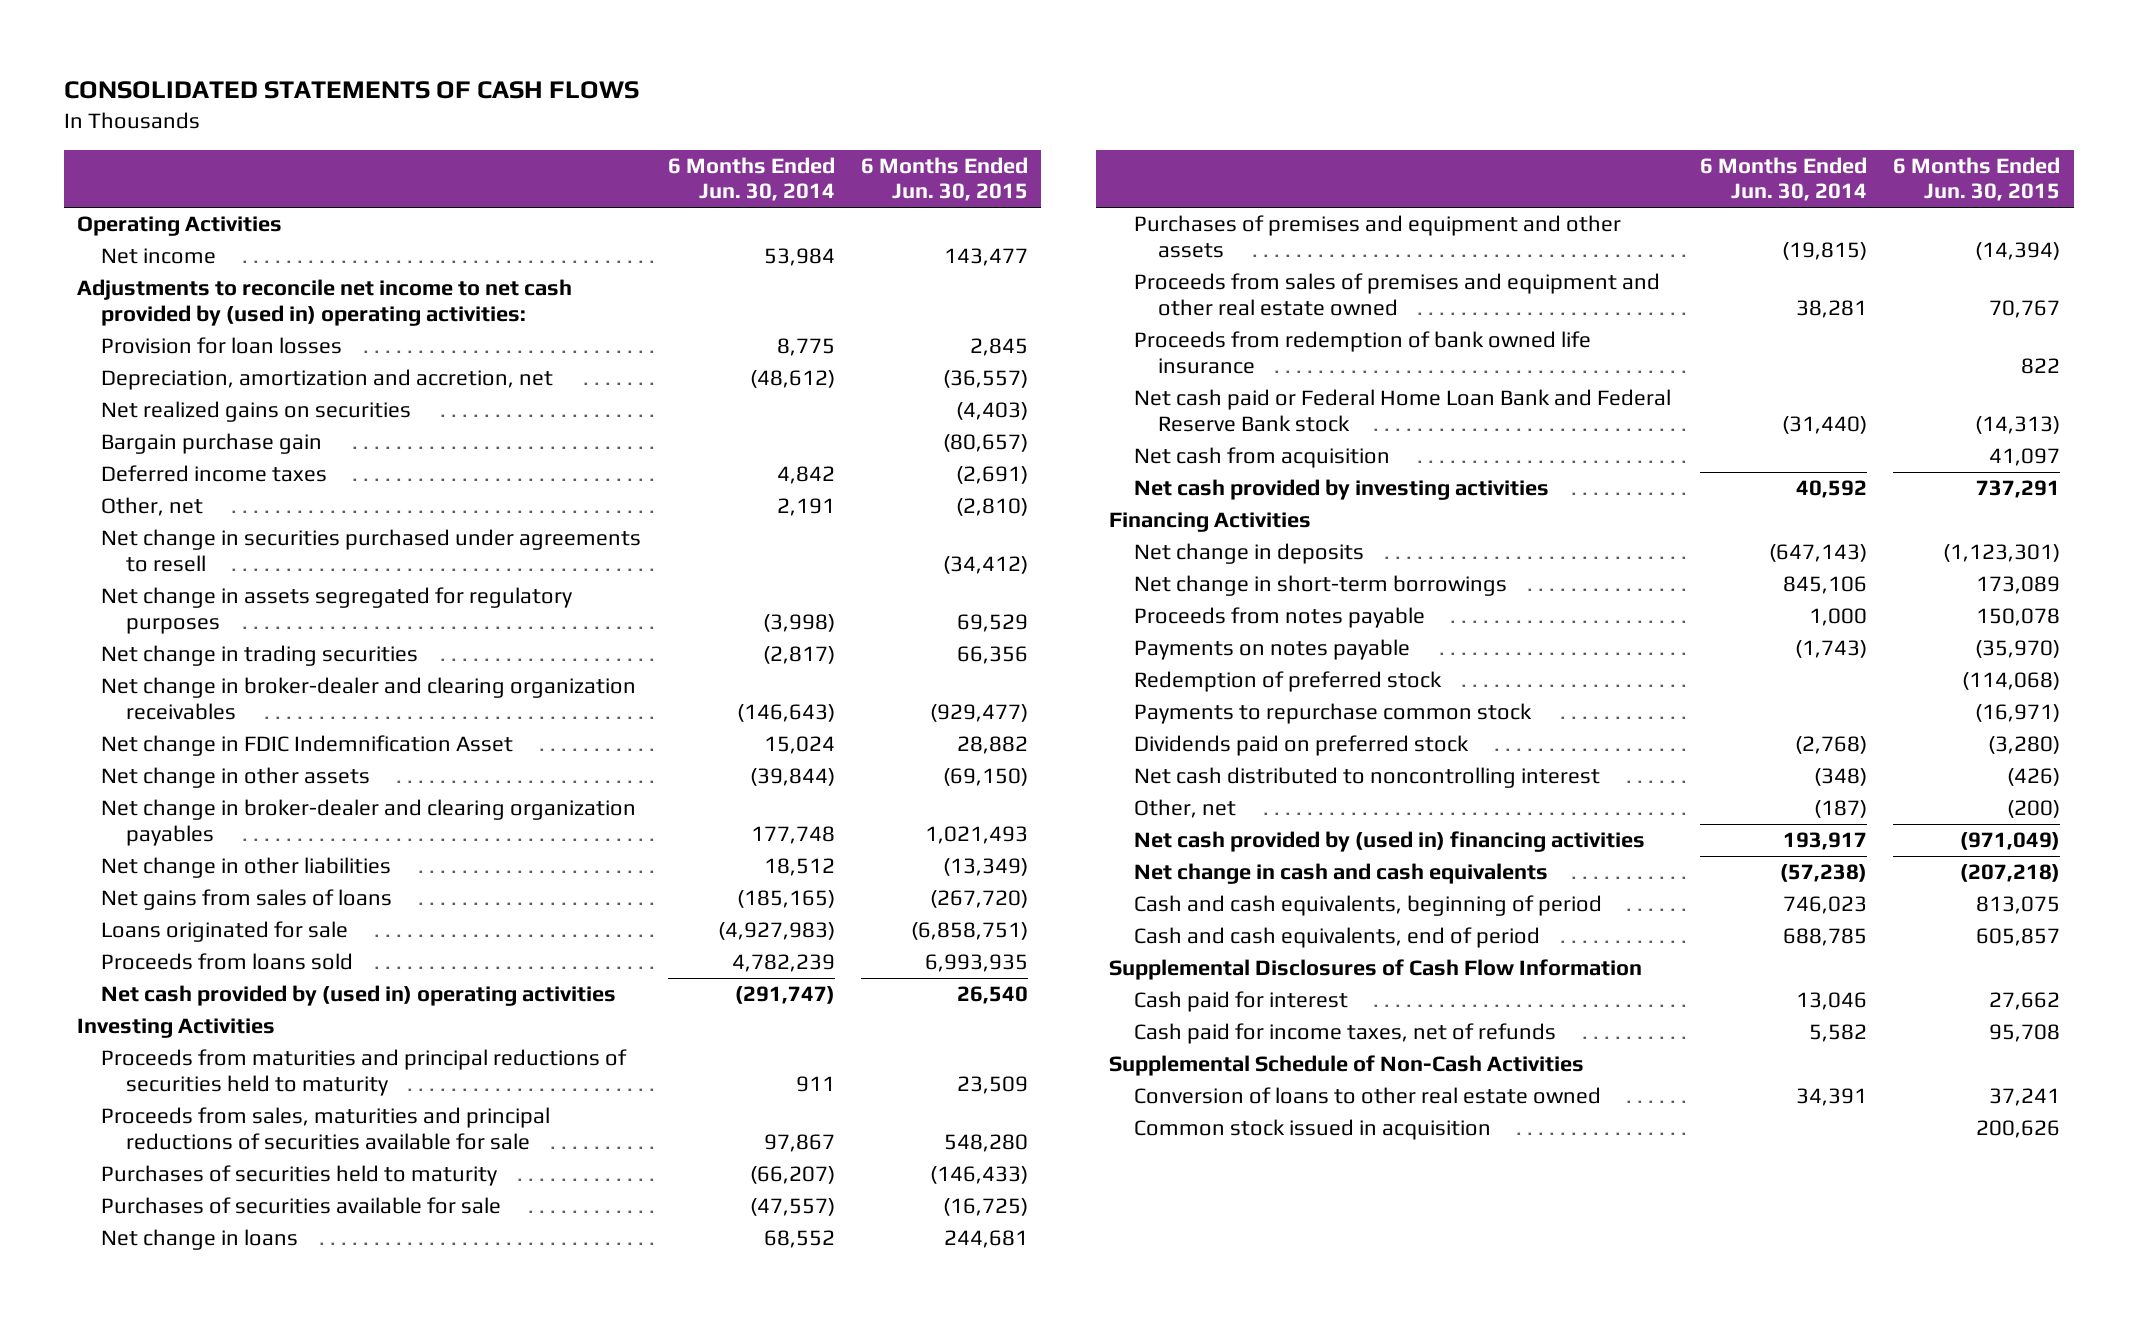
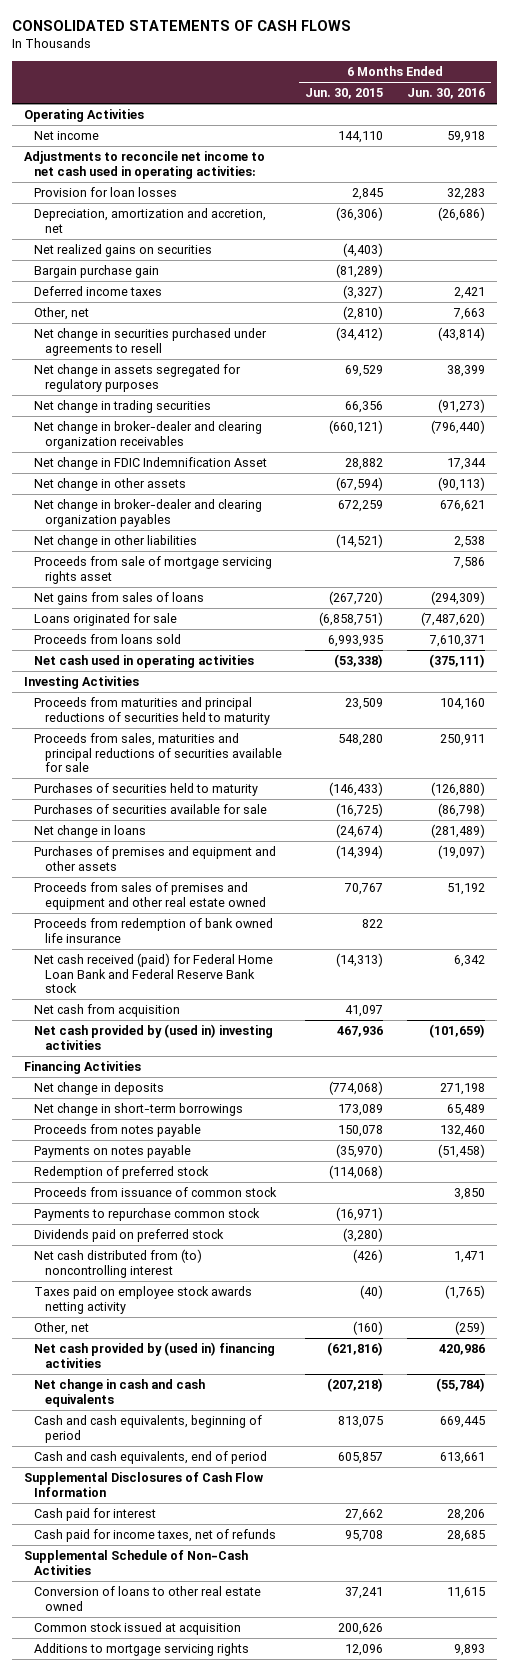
[667,156,835,202] 6 Months Ended Jun. 30, 2014 -> none
none -> [407,88,486,100] Jun. 30, 2016
[944,248,1029,267] 143,477 -> [338,131,384,144] 144,110
[76,279,572,326] Adjustments to reconcile net income to net cash provided by (used in) operating activities: -> [24,151,266,179] Adjustments to reconcile net income to net cash used in operating activities:
[943,370,1029,389] (36,557) -> [336,207,384,222] (36,306)
[943,434,1029,453] (80,657) -> [336,264,384,279] (81,289)
[956,466,1029,485] (2,691) -> [343,285,384,300] (3,327)
[930,703,1029,722] (929,477) -> [329,420,384,435] (660,121)
[943,768,1029,787] (69,150) -> [336,477,384,492] (67,594)
[925,825,1029,844] 1,021,493 -> [338,500,384,513] 672,259
[943,858,1029,877] (13,349) -> [336,534,384,549] (14,521)
none -> [34,556,273,584] Proceeds from sale of mortgage servicing rights asset
[101,985,617,1007] Net cash provided by (used in) operating activities -> [34,655,255,669] Net cash used in operating activities
[957,986,1029,1005] 26,540 -> [334,654,384,669] (53,338)
[944,1230,1029,1249] 244,681 -> [336,824,384,839] (24,674)
[1133,389,1671,432] Net cash paid or Federal Home Loan Bank and Federal Reserve Bank stock -> [34,953,274,993] Net cash received (paid) for Federal Home Loan Bank and Federal Reserve Bank stock
[1133,479,1549,501] Net cash provided by investing activities -> [34,1024,274,1050] Net cash provided by (used in) investing activities
[1976,480,2061,499] 737,291 -> [337,1026,384,1038] 467,936
[1943,544,2061,563] (1,123,301) -> [329,1081,384,1096] (774,068)
none -> [34,1187,278,1198] Proceeds from issuance of common stock
[1133,767,1600,789] Net cash distributed to noncontrolling interest -> [34,1249,203,1278] Net cash distributed from (to) noncontrolling interest
none -> [34,1286,253,1314] Taxes paid on employee stock awards netting activity
[2007,800,2061,819] (200) -> [353,1321,384,1336] (160)
[1960,832,2061,851] (971,049) -> [327,1342,384,1357] (621,816)
[1133,1119,1491,1141] Common stock issued in acquisition -> [34,1622,242,1636] Common stock issued at acquisition
none -> [34,1643,250,1657] Additions to mortgage servicing rights

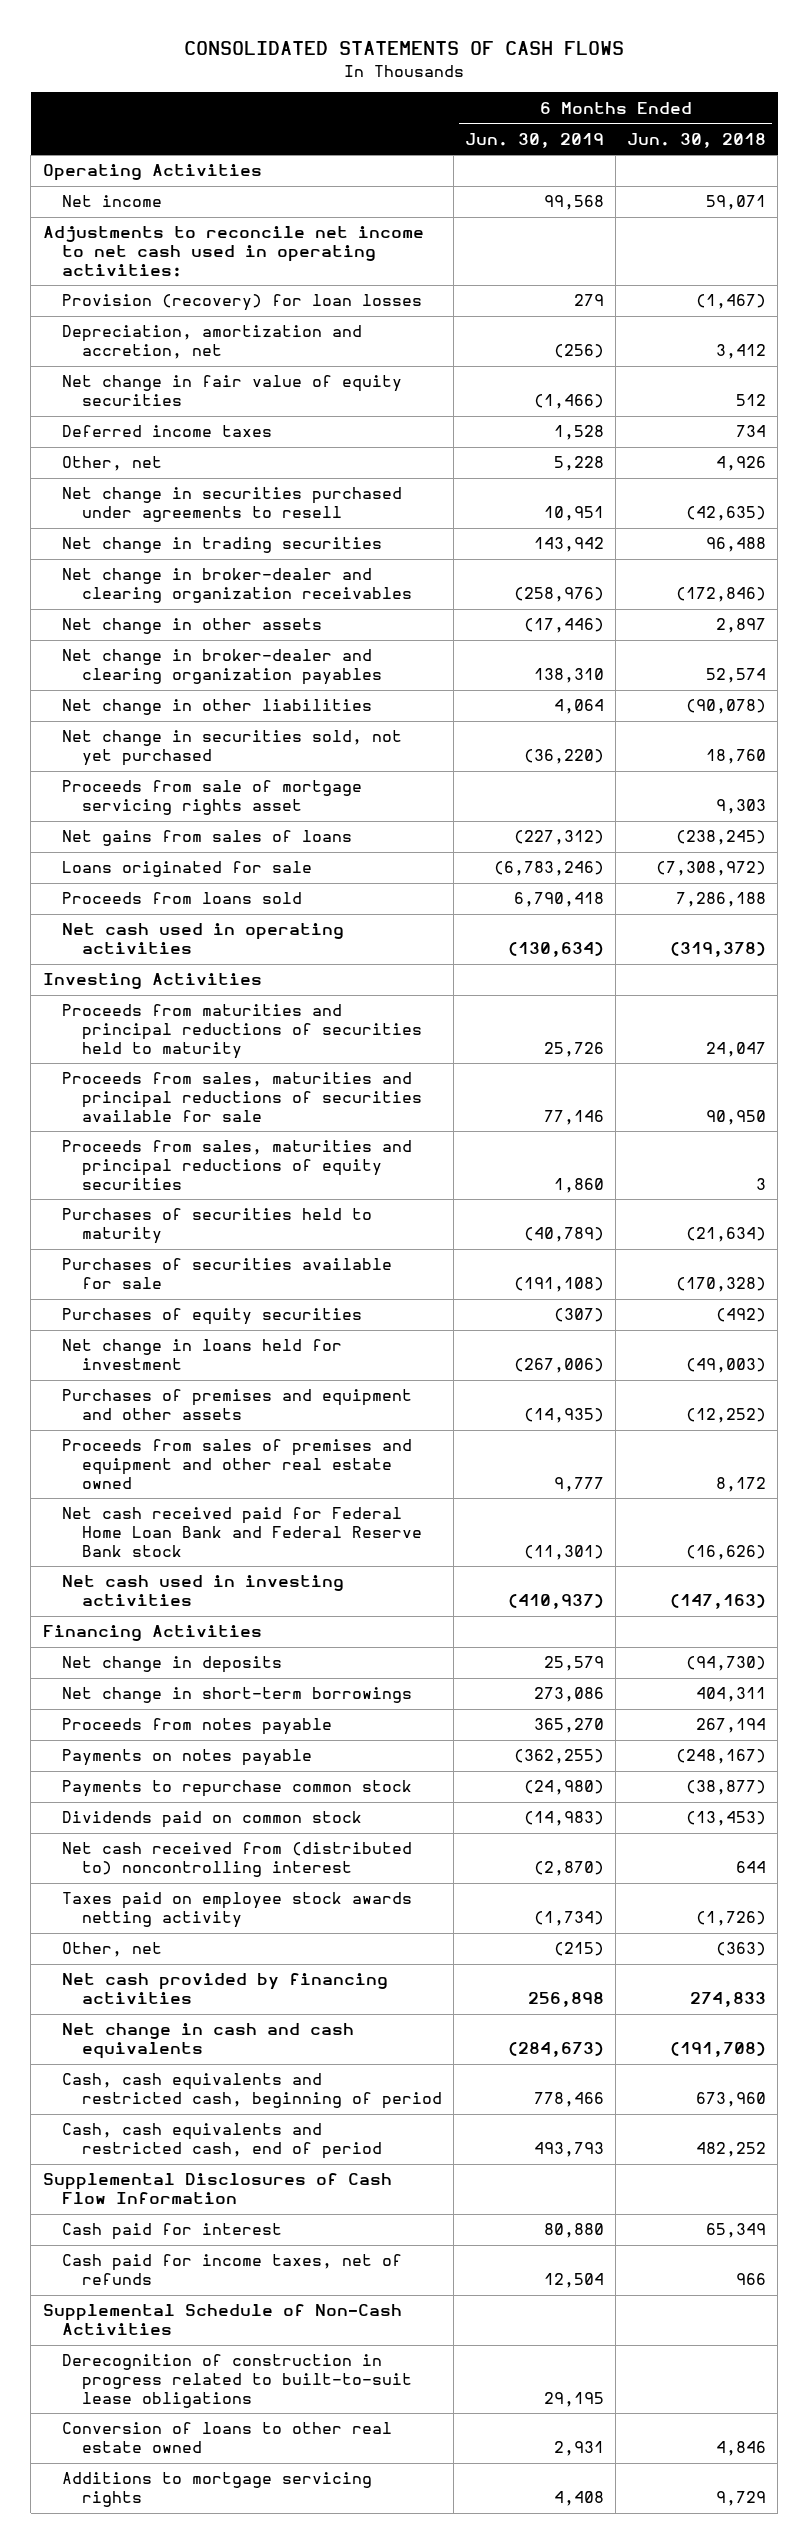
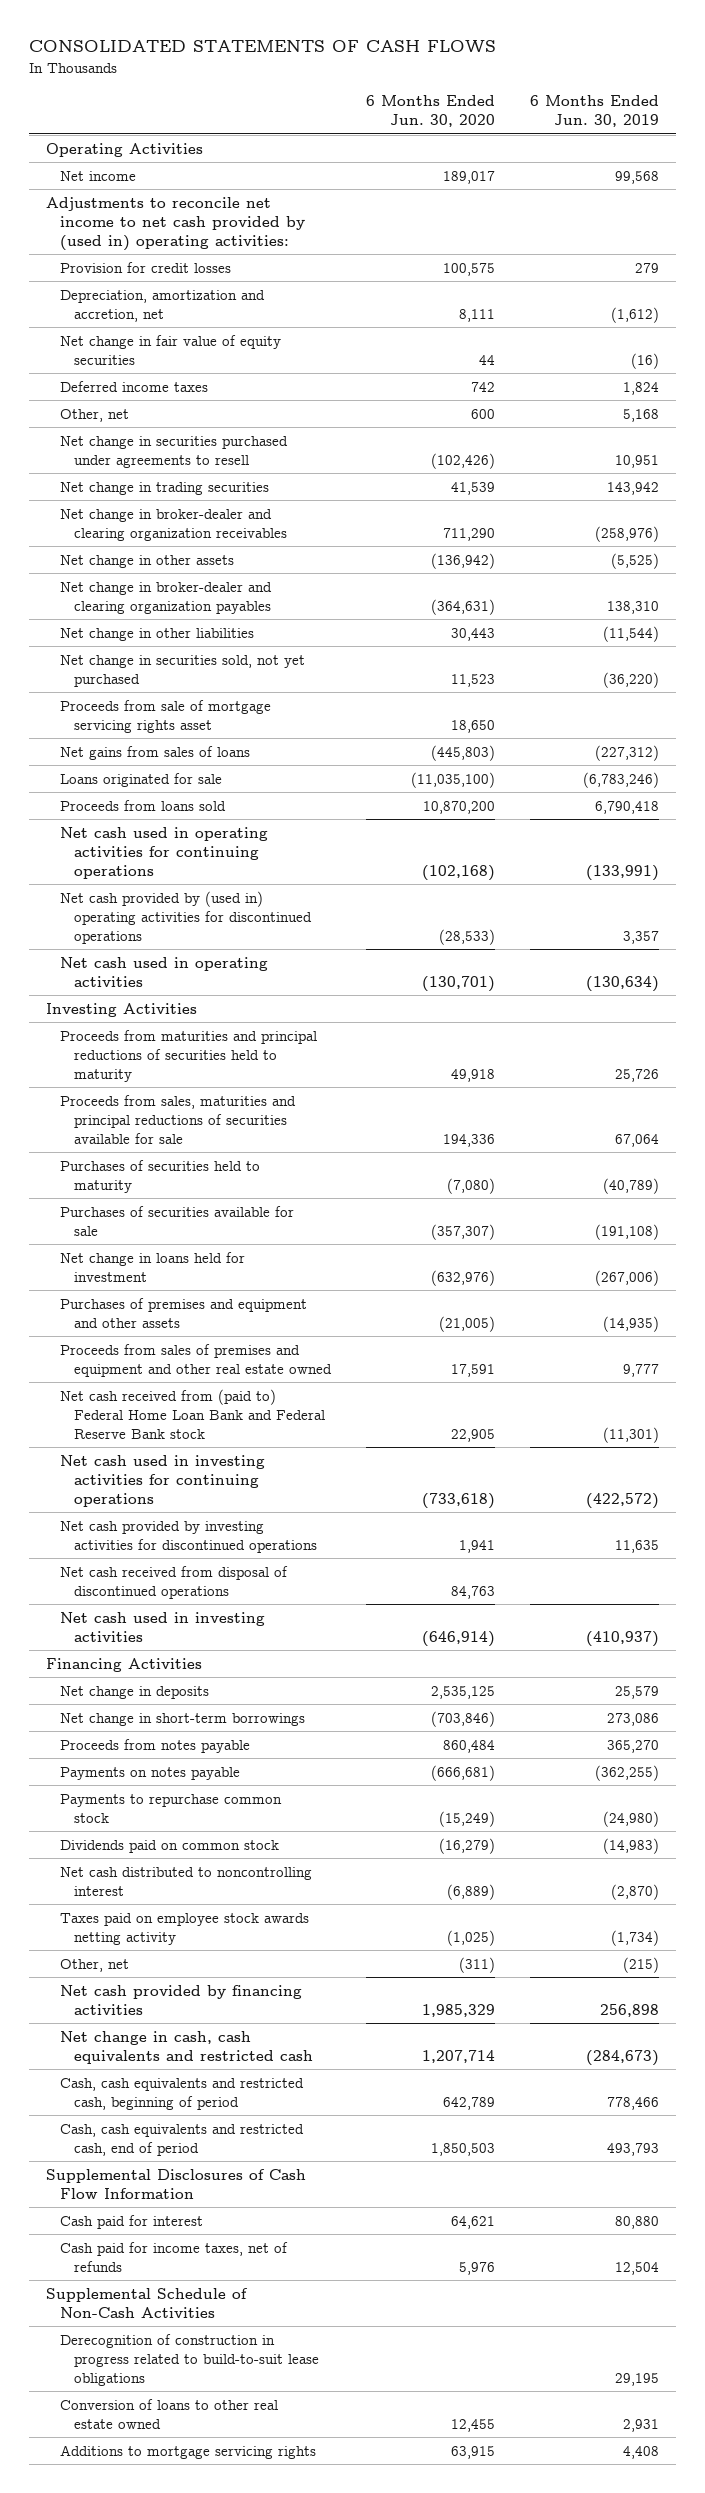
[627,132,767,148] Jun. 30, 2018 -> none
none -> [366,95,496,128] 6 Months Ended Jun. 30, 2020
[42,226,424,277] Adjustments to reconcile net income to net cash used in operating activities: -> [46,196,306,251] Adjustments to reconcile net income to net cash provided by (used in) operating activities:
[62,294,423,312] Provision (recovery) for loan losses -> [60,261,232,273] Provision for credit losses
[553,344,604,359] (256) -> [610,306,659,323] (1,612)
[533,394,604,410] (1,466) -> [630,352,659,369] (16)
[553,425,604,441] 1,528 -> [622,381,659,395] 1,824
[553,456,604,472] 5,228 -> [622,408,659,422] 5,168
[523,618,604,634] (17,446) -> [610,552,659,569] (5,525)
[553,699,604,715] 4,064 -> [602,625,659,642] (11,544)
none -> [60,826,269,879] Net cash used in operating activities for continuing operations
none -> [60,890,313,944] Net cash provided by (used in) operating activities for discontinued operations
[62,1140,413,1190] Proceeds from sales, maturities and principal reductions of equity securities -> none
[543,1109,604,1125] 77,146 -> [614,1133,659,1147] 67,064
[62,1308,363,1326] Purchases of equity securities -> none
[62,1507,422,1557] Net cash received paid for Federal Home Loan Bank and Federal Reserve Bank stock -> [60,1388,326,1439] Net cash received from (paid to) Federal Home Loan Bank and Federal Reserve Bank stock
none -> [60,1454,266,1507] Net cash used in investing activities for continuing operations
none -> [60,1520,318,1553] Net cash provided by investing activities for discontinued operations
none -> [60,1565,289,1599] Net cash received from disposal of discontinued operations
[62,1842,413,1878] Net cash received from (distributed to) noncontrolling interest -> [60,1866,313,1896] Net cash distributed to noncontrolling interest
[62,2023,355,2060] Net change in cash and cash equivalents -> [60,2030,314,2064] Net change in cash, cash equivalents and restricted cash
[62,2354,412,2408] Derecognition of construction in progress related to built-to-suit lease obligations -> [60,2333,320,2386] Derecognition of construction in progress related to build-to-suit lease obligations

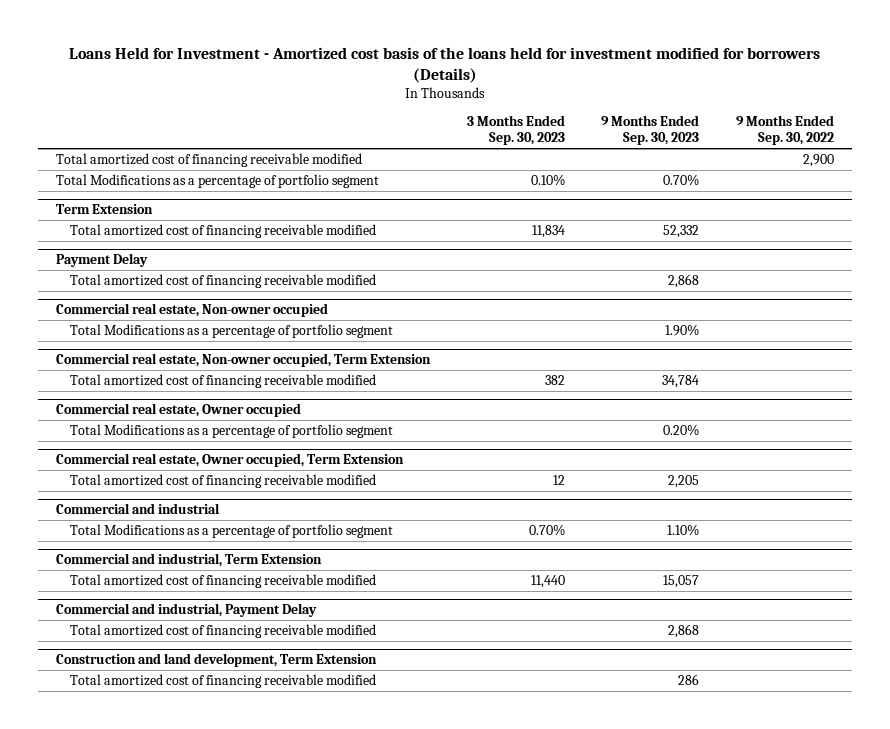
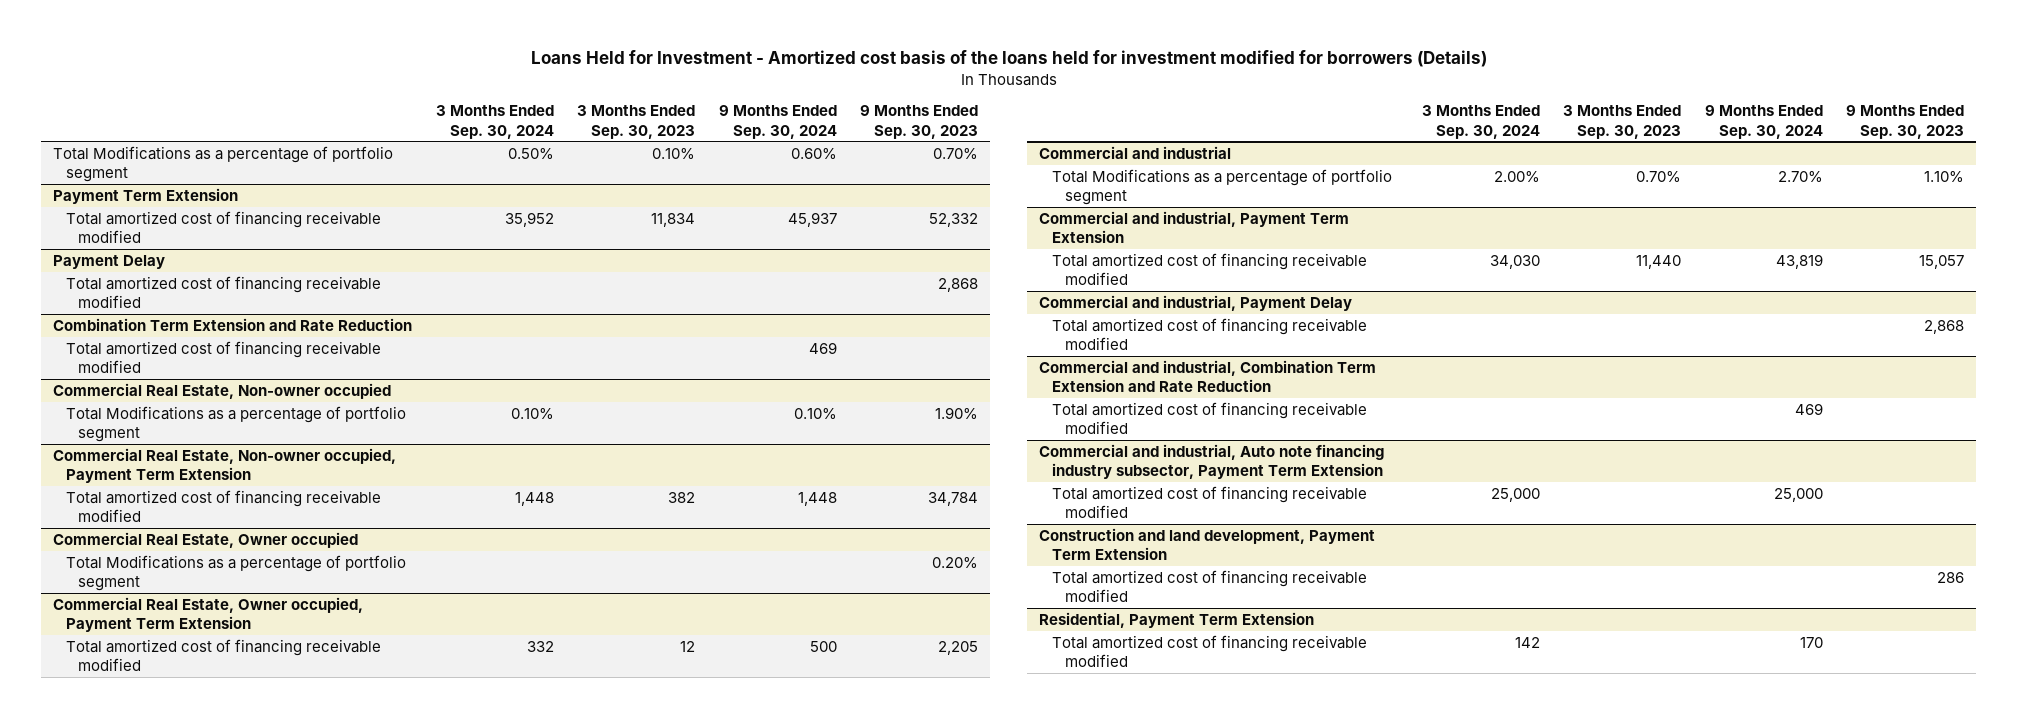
[735,115,834,146] 9 Months Ended Sep. 30, 2022 -> none
none -> [435,105,554,139] 3 Months Ended Sep. 30, 2024
none -> [718,105,837,139] 9 Months Ended Sep. 30, 2024
[56,153,363,168] Total amortized cost of financing receivable modified -> none
[56,204,154,215] Term Extension -> [53,187,239,204] Payment Term Extension
none -> [53,317,413,331] Combination Term Extension and Rate Reduction
none -> [65,340,381,373] Total amortized cost of financing receivable modified
[56,303,329,318] Commercial real estate, Non-owner occupied -> [53,382,392,399] Commercial Real Estate, Non-owner occupied
[56,353,432,368] Commercial real estate, Non-owner occupied, Term Extension -> [53,447,397,483] Commercial Real Estate, Non-owner occupied, Payment Term Extension
[56,403,302,418] Commercial real estate, Owner occupied -> [53,531,359,548] Commercial Real Estate, Owner occupied
[56,453,405,468] Commercial real estate, Owner occupied, Term Extension -> [53,596,364,632] Commercial Real Estate, Owner occupied, Payment Term Extension
[56,553,323,568] Commercial and industrial, Term Extension -> [1039,210,1350,243] Commercial and industrial, Payment Term Extension
none -> [1039,359,1377,392] Commercial and industrial, Combination Term Extension and Rate Reduction
none -> [1051,401,1367,434] Total amortized cost of financing receivable modified
none -> [1039,443,1385,479] Commercial and industrial, Auto note financing industry subsector, Payment Term Extension
none -> [1051,485,1367,518] Total amortized cost of financing receivable modified
[56,653,378,668] Construction and land development, Term Extension -> [1039,527,1376,560] Construction and land development, Payment Term Extension
none -> [1039,611,1315,628] Residential, Payment Term Extension
none -> [1051,634,1367,667] Total amortized cost of financing receivable modified

